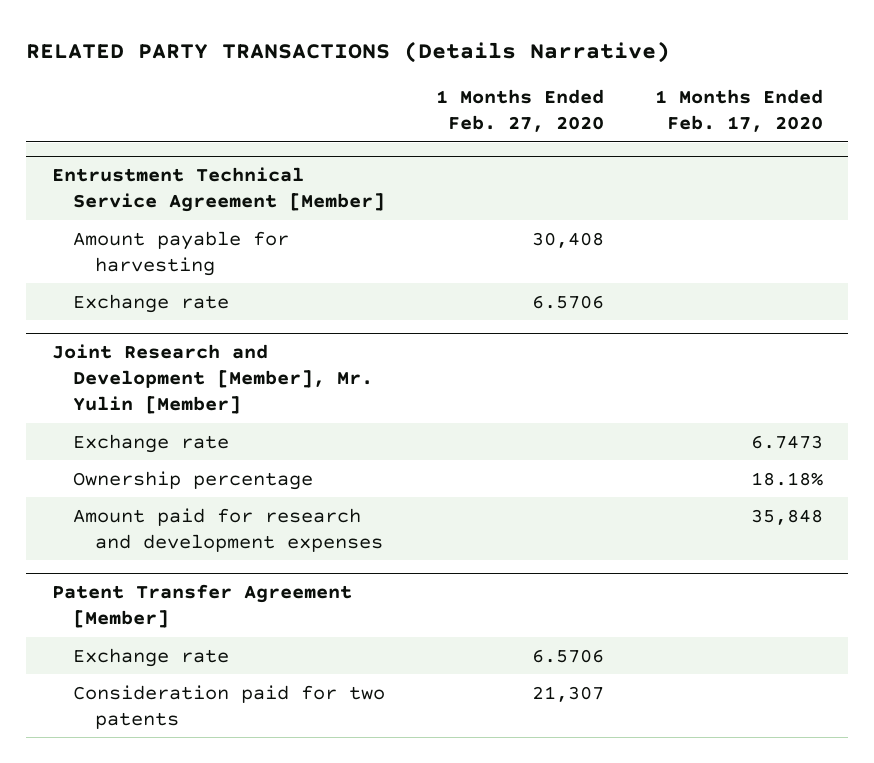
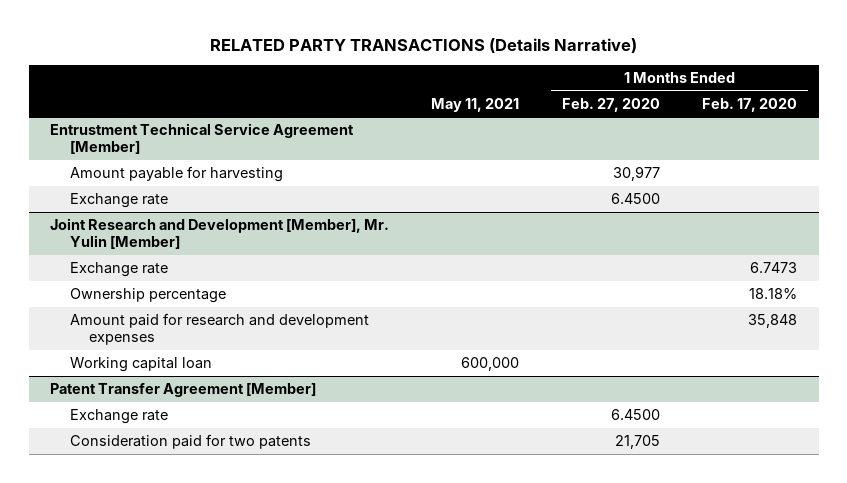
none -> [431,97,520,112] May 11, 2021
[531,231,604,248] 30,408 -> [612,166,660,182] 30,977
[531,294,604,309] 6.5706 -> [610,193,660,205] 6.4500
none -> [69,357,212,373] Working capital loan
[531,648,604,663] 6.5706 -> [610,409,660,421] 6.4500
[531,685,604,702] 21,307 -> [614,435,660,450] 21,705

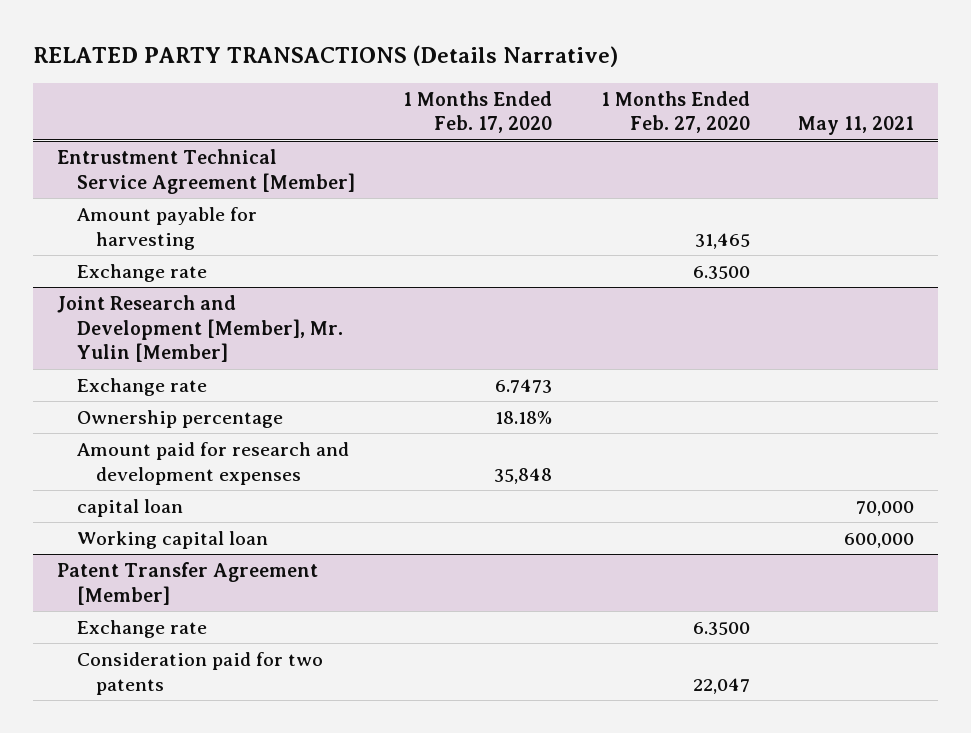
[612,166,660,182] 30,977 -> [694,232,750,249] 31,465
[610,193,660,205] 6.4500 -> [692,265,750,279] 6.3500
none -> [76,498,183,517] capital loan
[610,409,660,421] 6.4500 -> [692,621,750,635] 6.3500
[614,435,660,450] 21,705 -> [692,677,750,694] 22,047

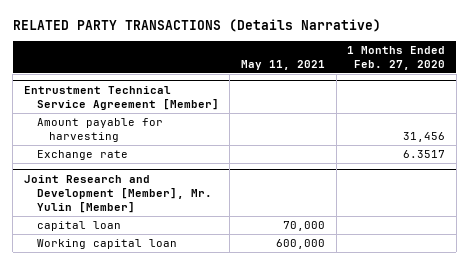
[403,90,553,134] 1 Months Ended Feb. 17, 2020 -> none
[694,232,750,249] 31,465 -> [403,131,446,142] 31,456
[692,265,750,279] 6.3500 -> [403,149,446,158] 6.3517
[76,377,207,396] Exchange rate -> none
[76,409,283,428] Ownership percentage -> none
[76,441,349,485] Amount paid for research and development expenses -> none
[57,561,319,605] Patent Transfer Agreement [Member] -> none
[76,619,207,638] Exchange rate -> none
[76,651,323,695] Consideration paid for two patents -> none

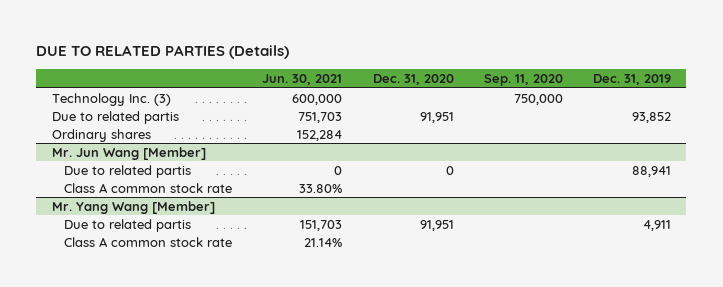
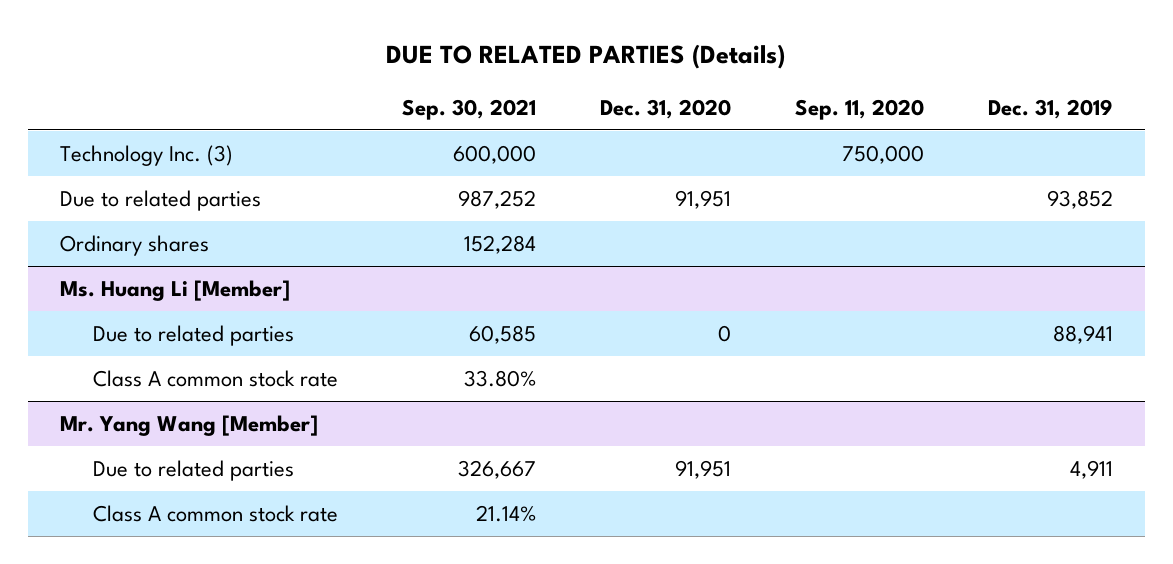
[262,74,343,86] Jun. 30, 2021 -> none
none -> [401,98,536,120] Sep. 30, 2021
[51,110,179,124] Due to related partis -> [59,189,261,211] Due to related parties
[51,146,206,160] Mr. Jun Wang [Member] -> none
[64,164,192,178] Due to related partis -> none
[64,182,233,193] Class A common stock rate -> none
none -> [59,279,290,301] Ms. Huang Li [Member]
none -> [92,324,294,346] Due to related parties
none -> [92,369,338,387] Class A common stock rate
[64,218,192,232] Due to related partis -> [92,459,294,481] Due to related parties

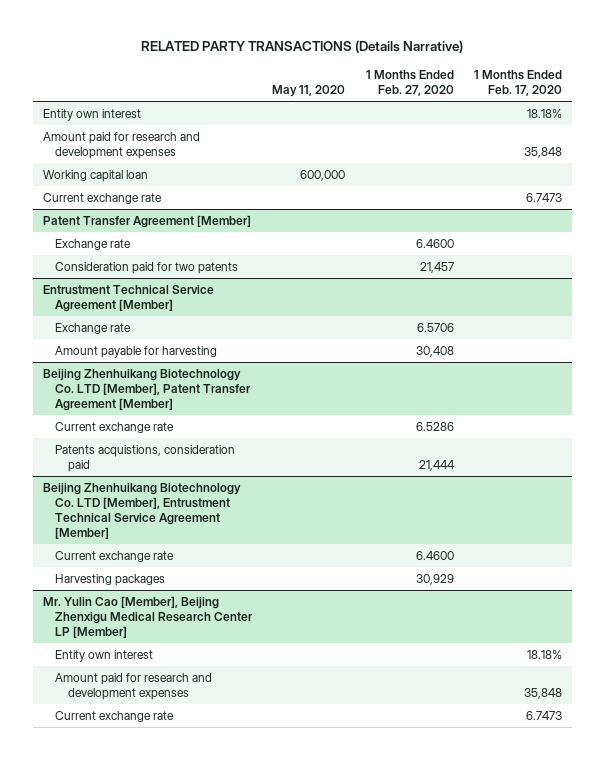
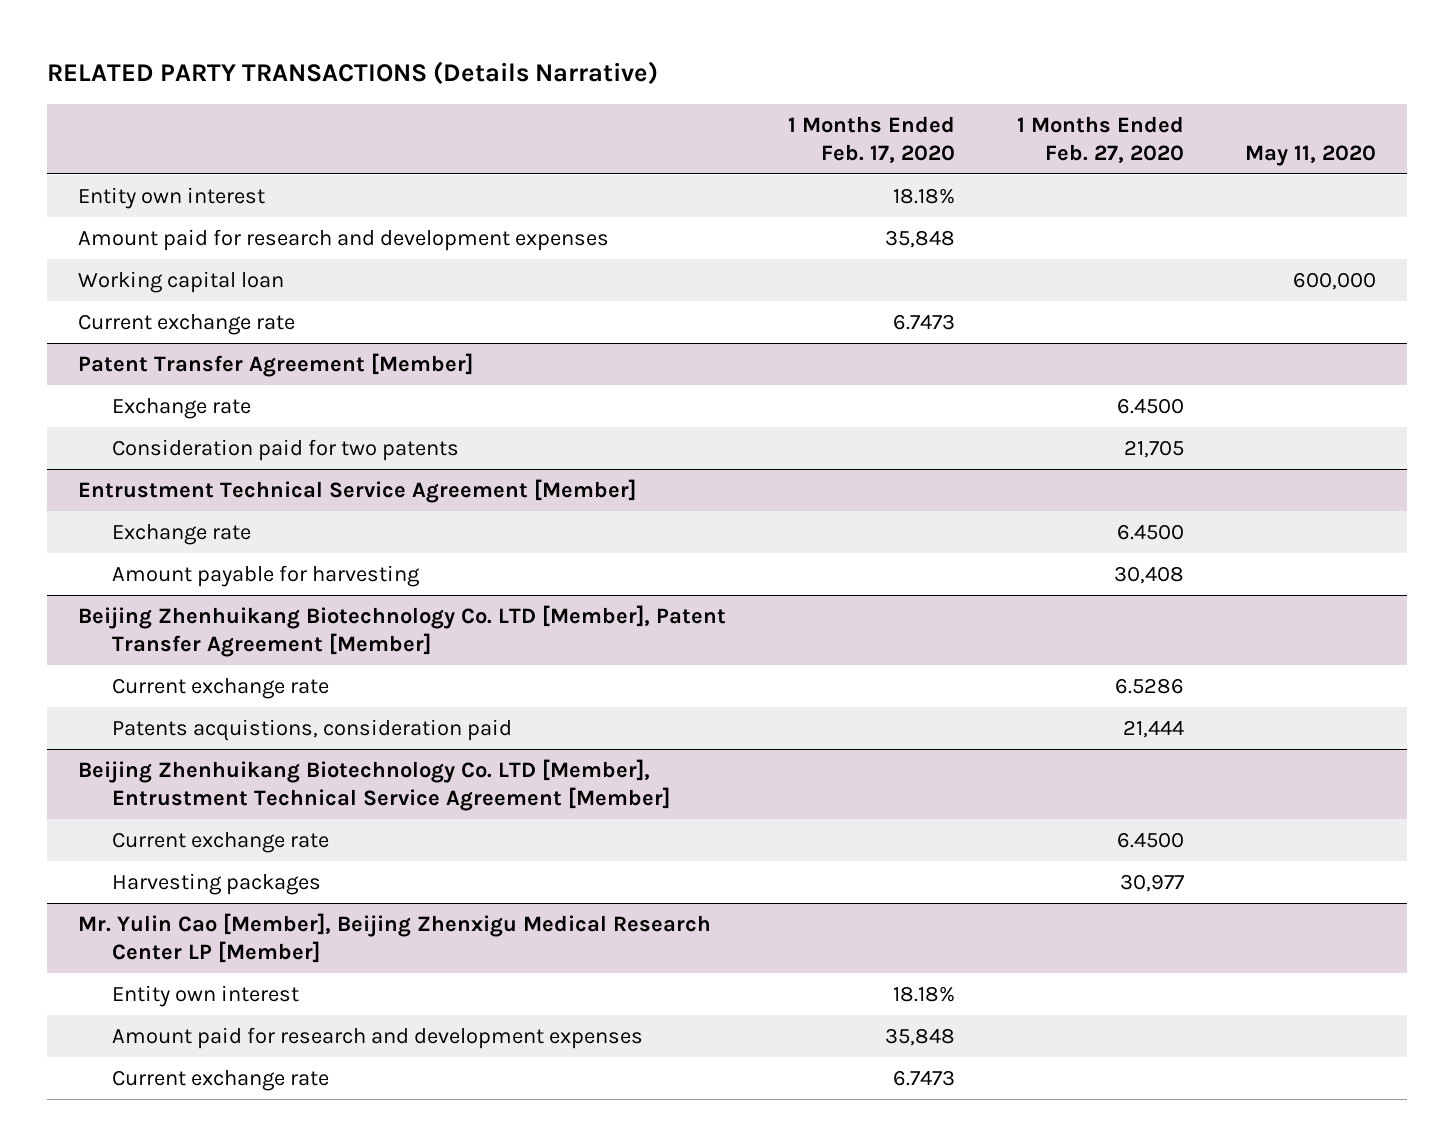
[415,238,454,248] 6.4600 -> [1116,397,1184,414] 6.4500
[419,261,454,273] 21,457 -> [1123,439,1184,458] 21,705
[416,322,454,332] 6.5706 -> [1116,523,1184,540] 6.4500
[415,550,454,560] 6.4600 -> [1116,831,1184,848] 6.4500
[415,573,454,585] 30,929 -> [1119,873,1184,892] 30,977

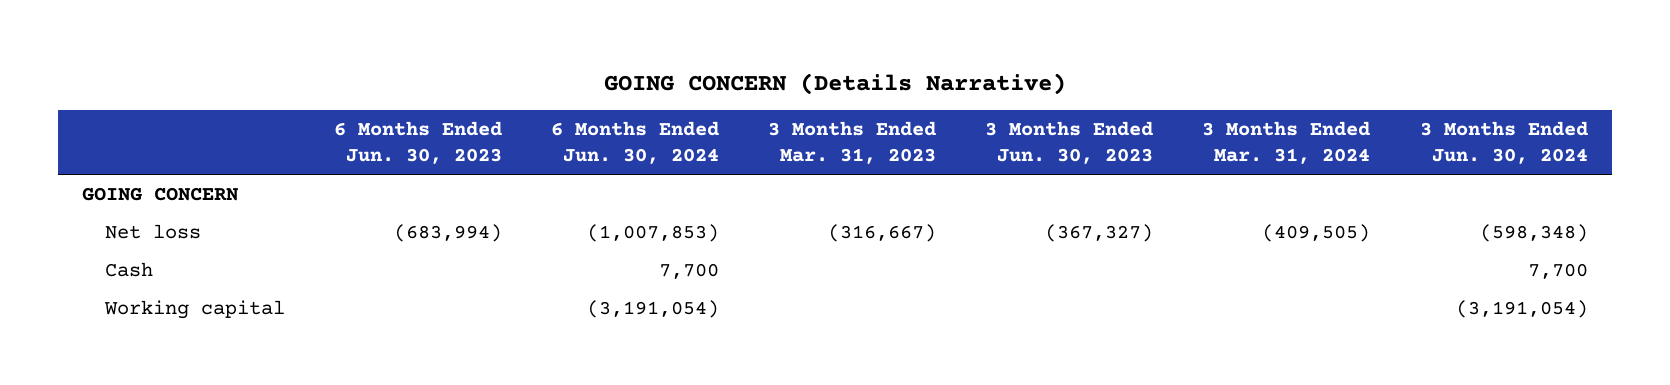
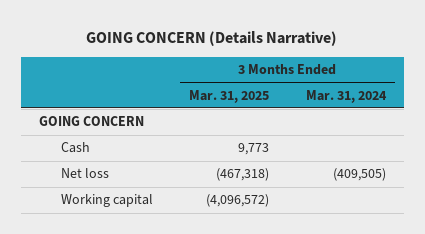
[333,121,502,165] 6 Months Ended Jun. 30, 2023 -> none
[551,121,720,165] 6 Months Ended Jun. 30, 2024 -> none
[768,121,937,165] 3 Months Ended Mar. 31, 2023 -> none
[985,121,1154,165] 3 Months Ended Jun. 30, 2023 -> none
[1419,121,1588,165] 3 Months Ended Jun. 30, 2024 -> none
none -> [189,89,270,103] Mar. 31, 2025
[104,223,201,239] Net loss -> [60,168,109,179] Net loss

